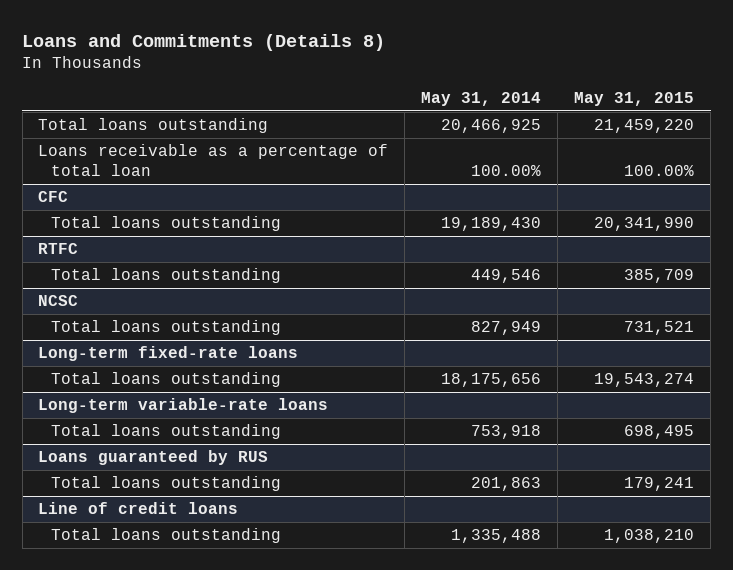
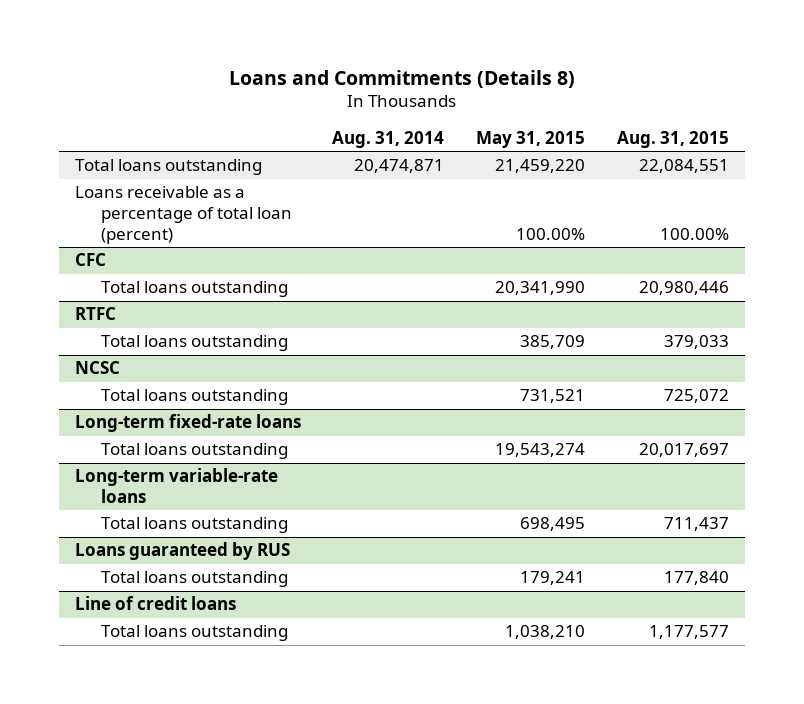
[421,91,542,106] May 31, 2014 -> none
none -> [332,130,445,148] Aug. 31, 2014
none -> [617,130,730,148] Aug. 31, 2015
[38,144,389,176] Loans receivable as a percentage of total loan -> [74,186,292,244] Loans receivable as a percentage of total loan (percent)

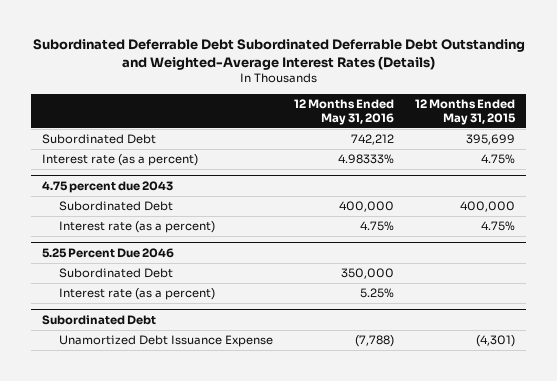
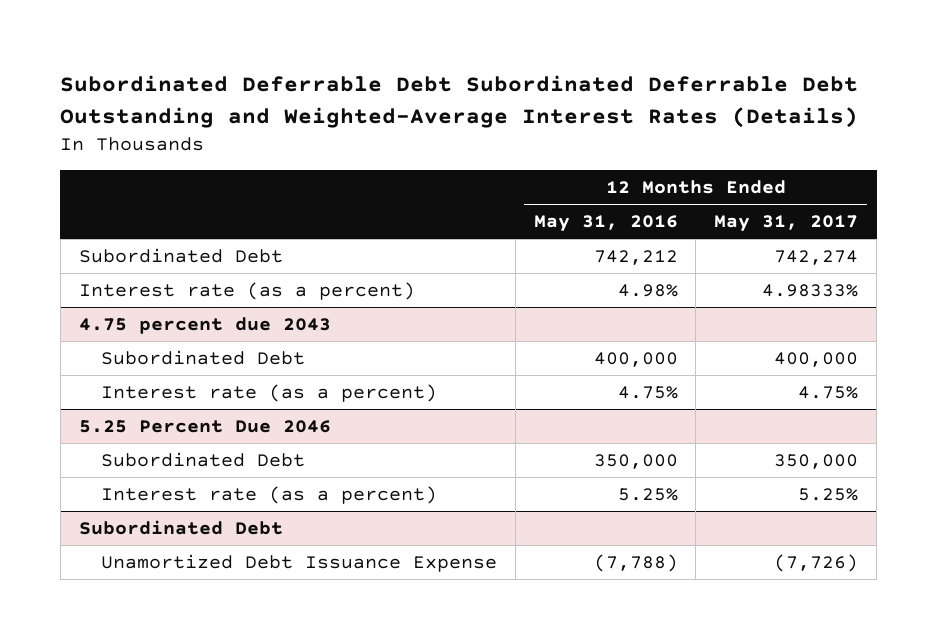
[415,99,517,125] 12 Months Ended May 31, 2015 -> none
none -> [714,215,859,233] May 31, 2017
[338,154,395,165] 4.98333% -> [617,283,678,297] 4.98%

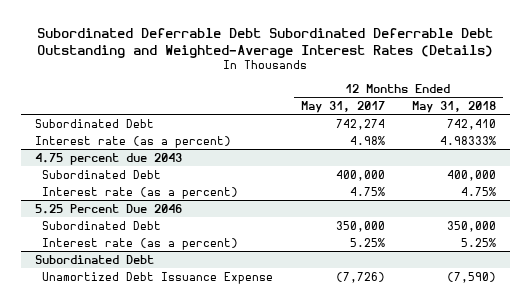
[533,215,678,233] May 31, 2016 -> none
none -> [412,101,497,114] May 31, 2018
[762,283,859,297] 4.98333% -> [349,135,385,145] 4.98%

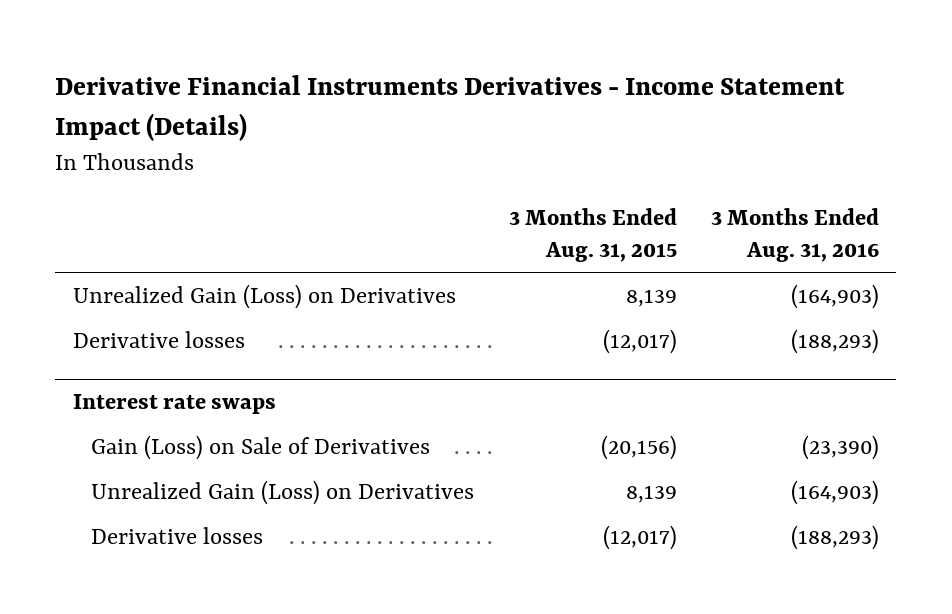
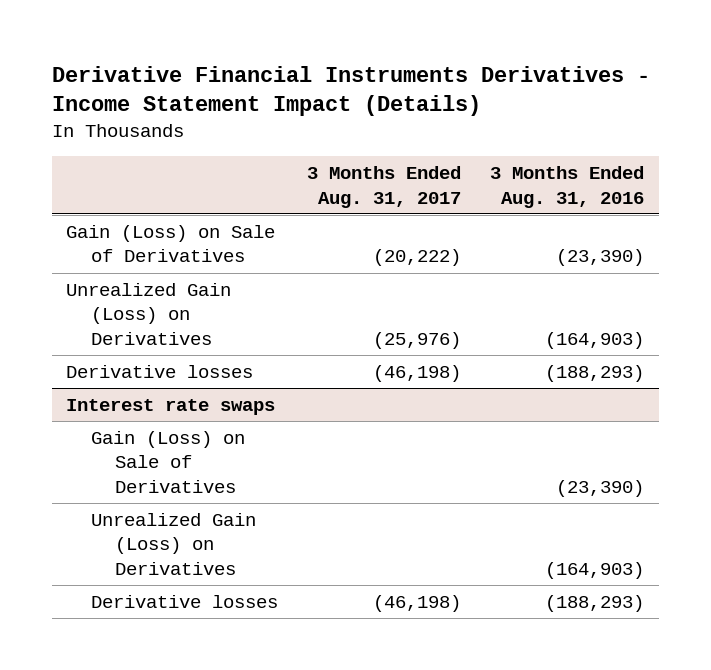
[508,207,677,263] 3 Months Ended Aug. 31, 2015 -> none
none -> [307,166,462,208] 3 Months Ended Aug. 31, 2017
none -> [66,224,276,263] Gain (Loss) on Sale of Derivatives

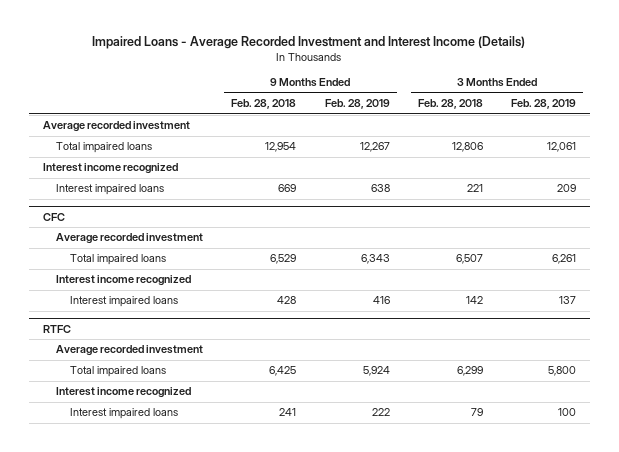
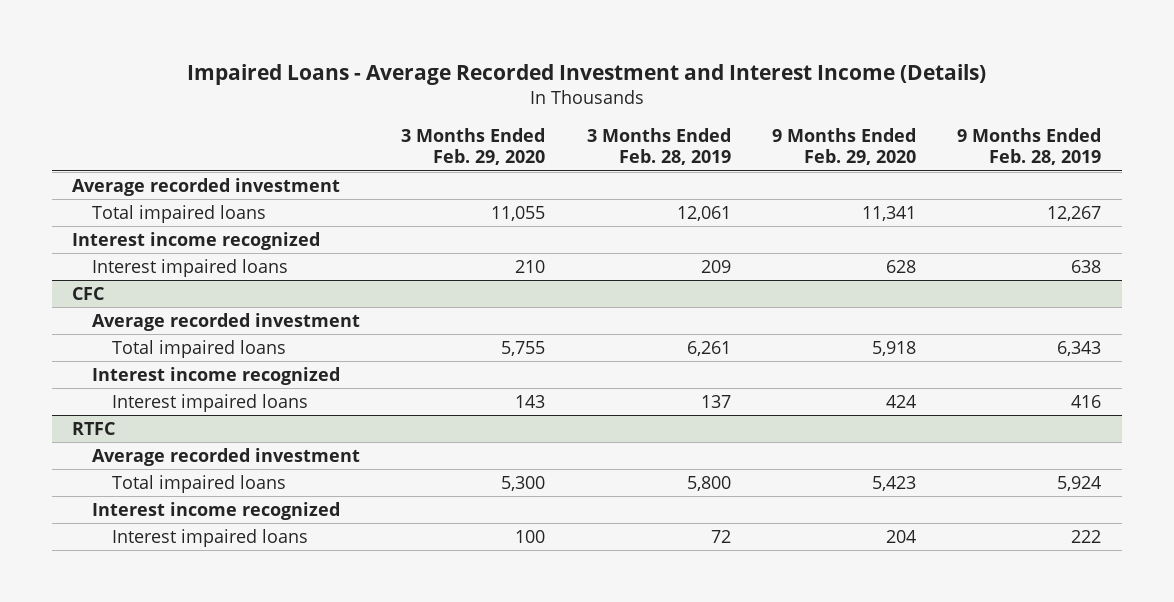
[231,99,297,110] Feb. 28, 2018 -> none
[417,99,483,110] Feb. 28, 2018 -> none
none -> [401,128,546,166] 3 Months Ended Feb. 29, 2020
none -> [772,128,917,166] 9 Months Ended Feb. 29, 2020
[557,408,576,417] 100 -> [710,530,731,544] 72

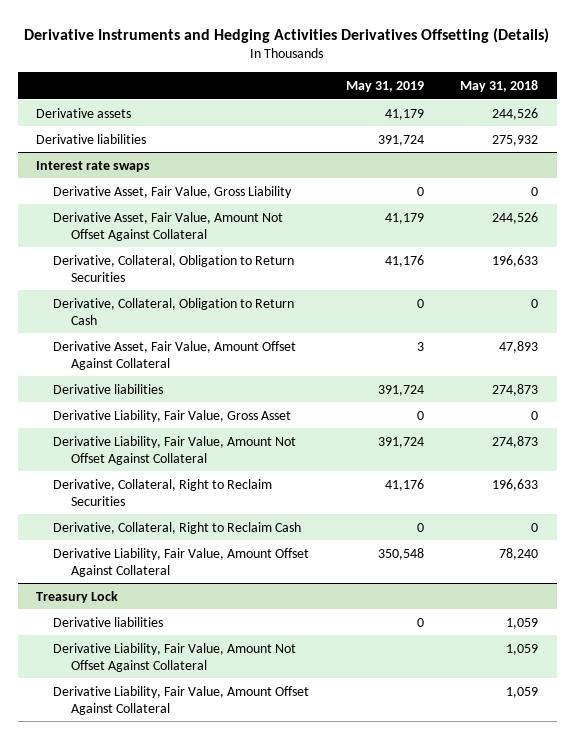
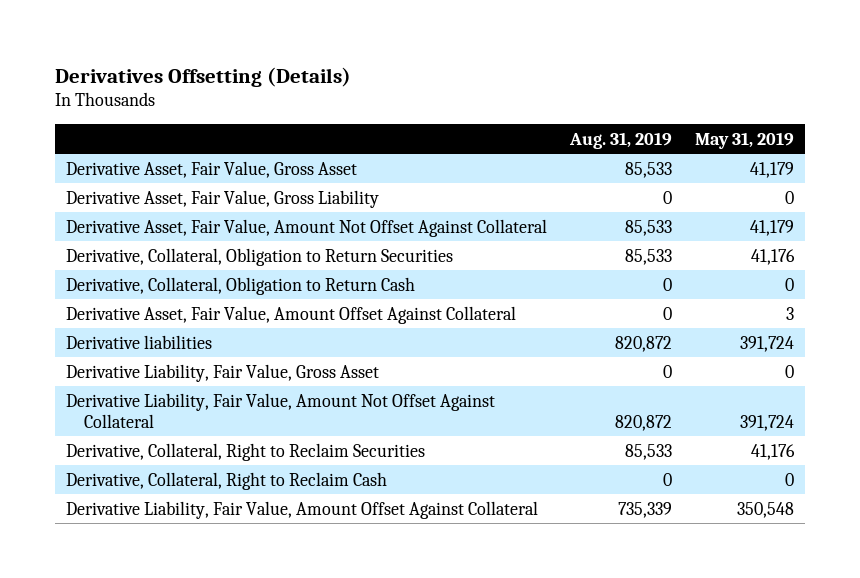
[24,27,550,43] Derivative Instruments and Hedging Activities Derivatives Offsetting (Details) -> [55,66,352,87] Derivatives Offsetting (Details)
[460,80,539,93] May 31, 2018 -> none
none -> [569,131,673,149] Aug. 31, 2019
[36,133,147,144] Derivative liabilities -> none
[36,160,151,172] Interest rate swaps -> none
[36,107,132,118] Derivative assets -> [66,160,358,178] Derivative Asset, Fair Value, Gross Asset
[36,590,119,603] Treasury Lock -> none
[53,616,164,627] Derivative liabilities -> none
[53,642,297,672] Derivative Liability, Fair Value, Amount Not Offset Against Collateral -> none
[53,685,310,715] Derivative Liability, Fair Value, Amount Offset Against Collateral -> none

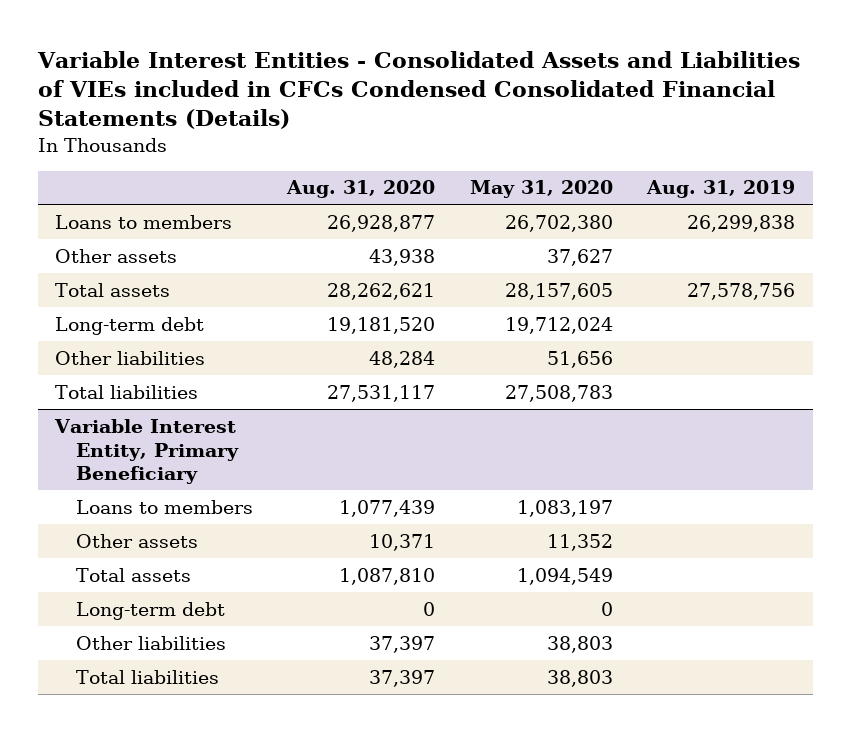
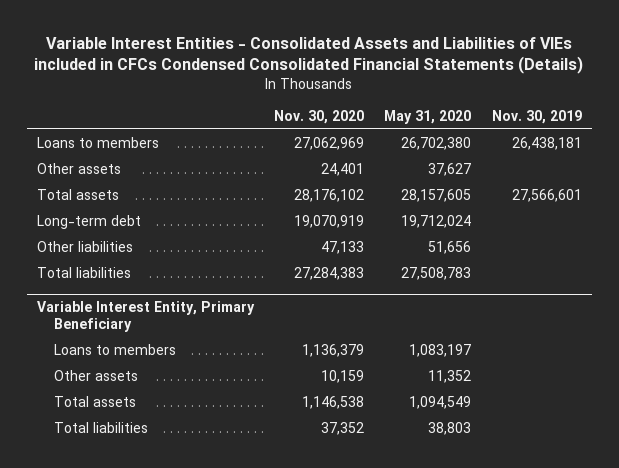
[286,180,436,199] Aug. 31, 2020 -> none
[646,180,796,199] Aug. 31, 2019 -> none
none -> [274,110,365,125] Nov. 30, 2020
none -> [491,110,582,125] Nov. 30, 2019
[76,601,226,620] Long-term debt -> none
[76,635,227,650] Other liabilities -> none

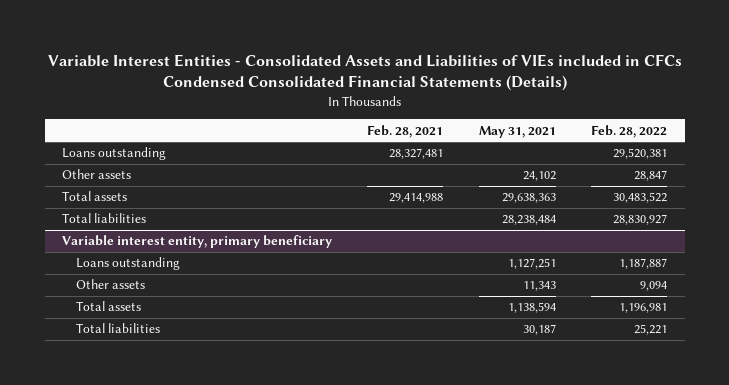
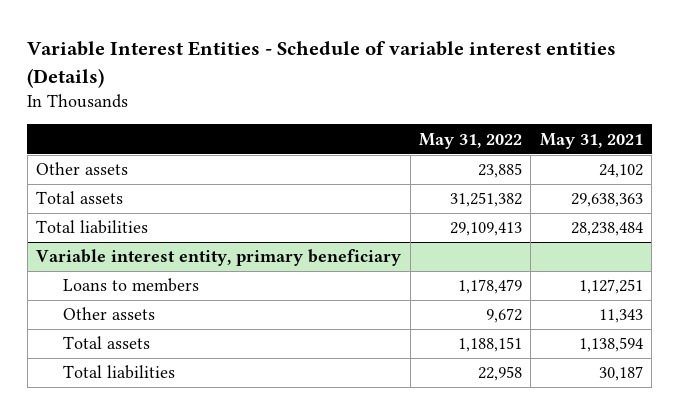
[47,53,682,92] Variable Interest Entities - Consolidated Assets and Liabilities of VIEs included in CFCs Condensed Consolidated Financial Statements (Details) -> [27,40,617,88] Variable Interest Entities - Schedule of variable interest entities (Details)
[367,124,444,138] Feb. 28, 2021 -> none
[590,124,667,138] Feb. 28, 2022 -> none
none -> [419,132,523,149] May 31, 2022
[62,147,167,161] Loans outstanding -> none
[75,257,180,271] Loans outstanding -> [62,278,199,293] Loans to members

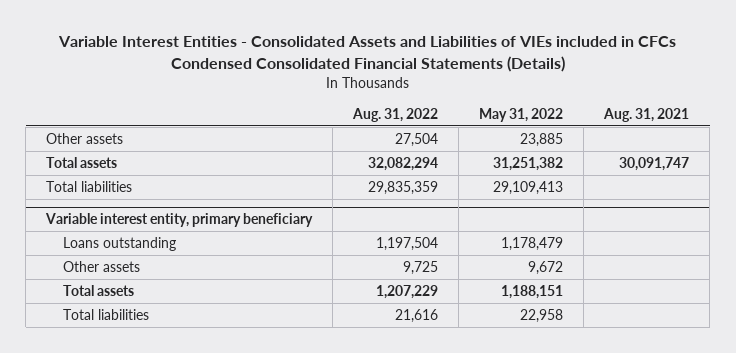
[27,40,617,88] Variable Interest Entities - Schedule of variable interest entities (Details) -> [57,36,676,73] Variable Interest Entities - Consolidated Assets and Liabilities of VIEs included in CFCs Condensed Consolidated Financial Statements (Details)
[539,132,643,149] May 31, 2021 -> none
none -> [352,108,439,123] Aug. 31, 2022
none -> [603,108,690,123] Aug. 31, 2021
[62,278,199,293] Loans to members -> [63,236,177,251] Loans outstanding

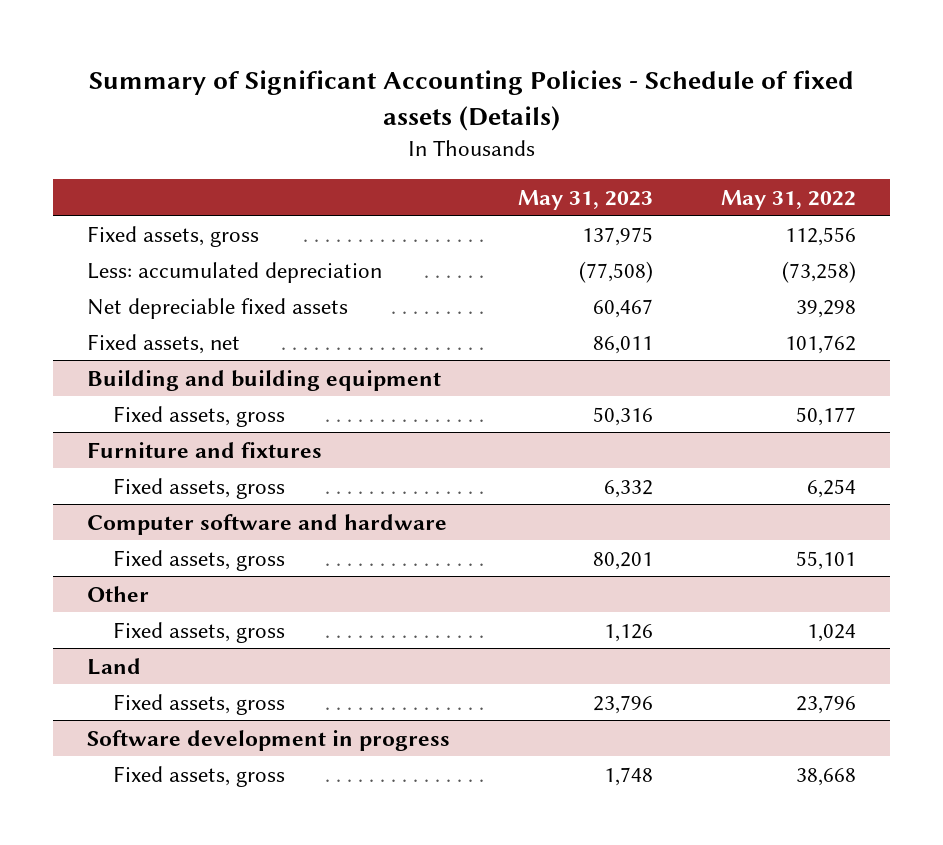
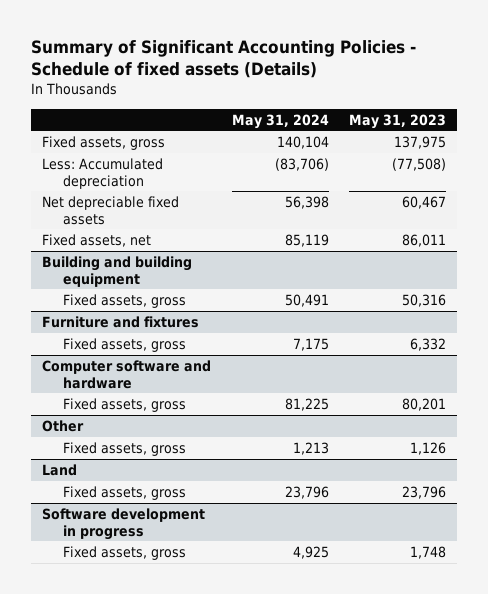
[720,189,856,210] May 31, 2022 -> none
none -> [231,113,329,129] May 31, 2024
[87,261,383,283] Less: accumulated depreciation -> [41,158,163,189] Less: Accumulated depreciation

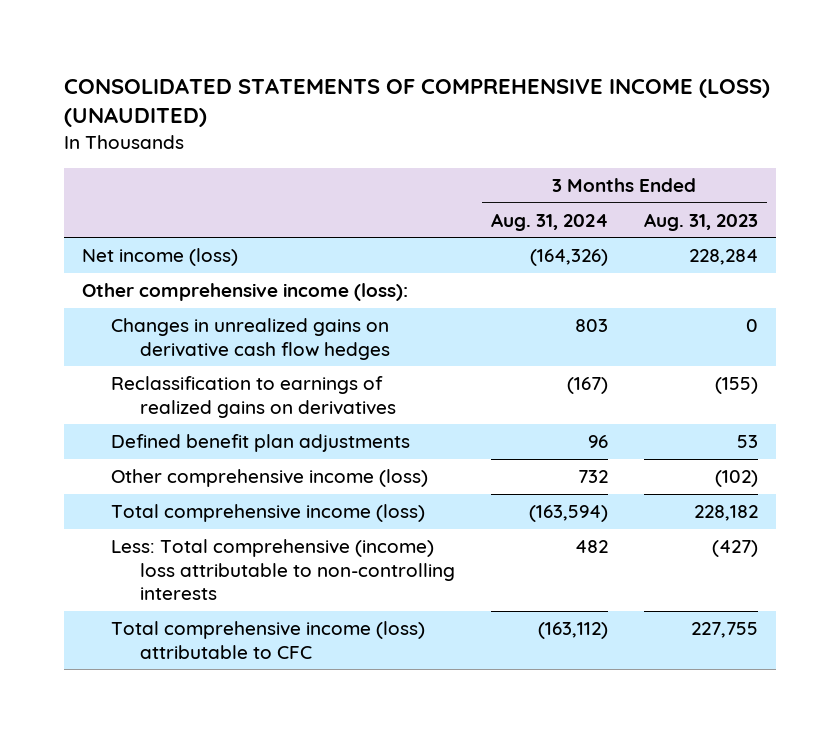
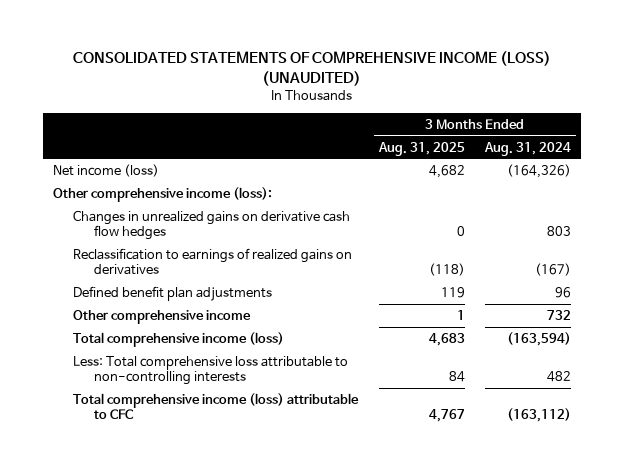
[643,212,758,231] Aug. 31, 2023 -> none
none -> [377,141,465,156] Aug. 31, 2025
[111,469,429,488] Other comprehensive income (loss) -> [73,309,252,324] Other comprehensive income
[111,539,456,601] Less: Total comprehensive (income) loss attributable to non-controlling interests -> [73,355,349,386] Less: Total comprehensive loss attributable to non-controlling interests

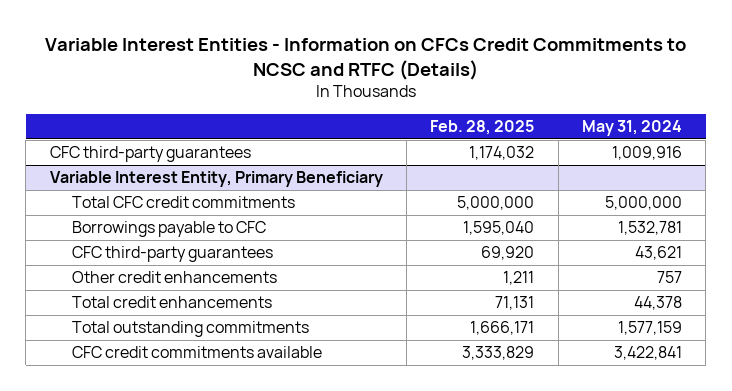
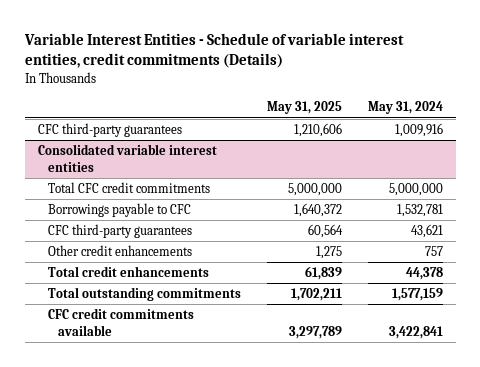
[44,37,686,80] Variable Interest Entities - Information on CFCs Credit Commitments to NCSC and RTFC (Details) -> [23,32,404,69] Variable Interest Entities - Schedule of variable interest entities, credit commitments (Details)
[430,120,535,136] Feb. 28, 2025 -> none
none -> [266,101,342,115] May 31, 2025
[49,171,383,188] Variable Interest Entity, Primary Beneficiary -> [37,144,217,172] Consolidated variable interest entities

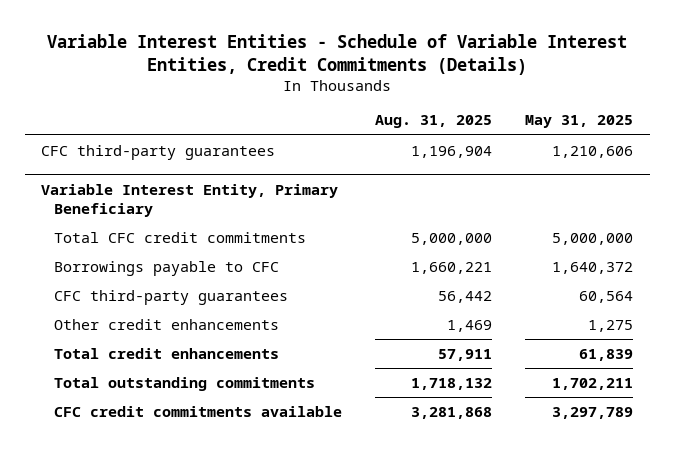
[23,32,404,69] Variable Interest Entities - Schedule of variable interest entities, credit commitments (Details) -> [47,33,628,75] Variable Interest Entities - Schedule of Variable Interest Entities, Credit Commitments (Details)
[367,101,443,115] May 31, 2024 -> none
none -> [375,115,493,129] Aug. 31, 2025
[37,144,217,172] Consolidated variable interest entities -> [41,183,339,217] Variable Interest Entity, Primary Beneficiary

